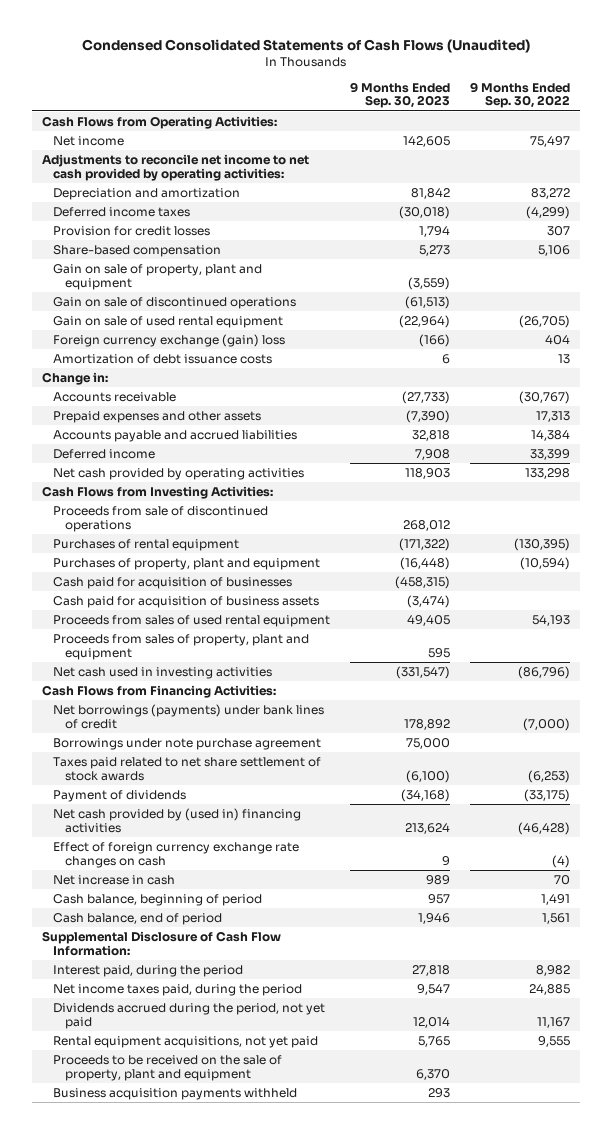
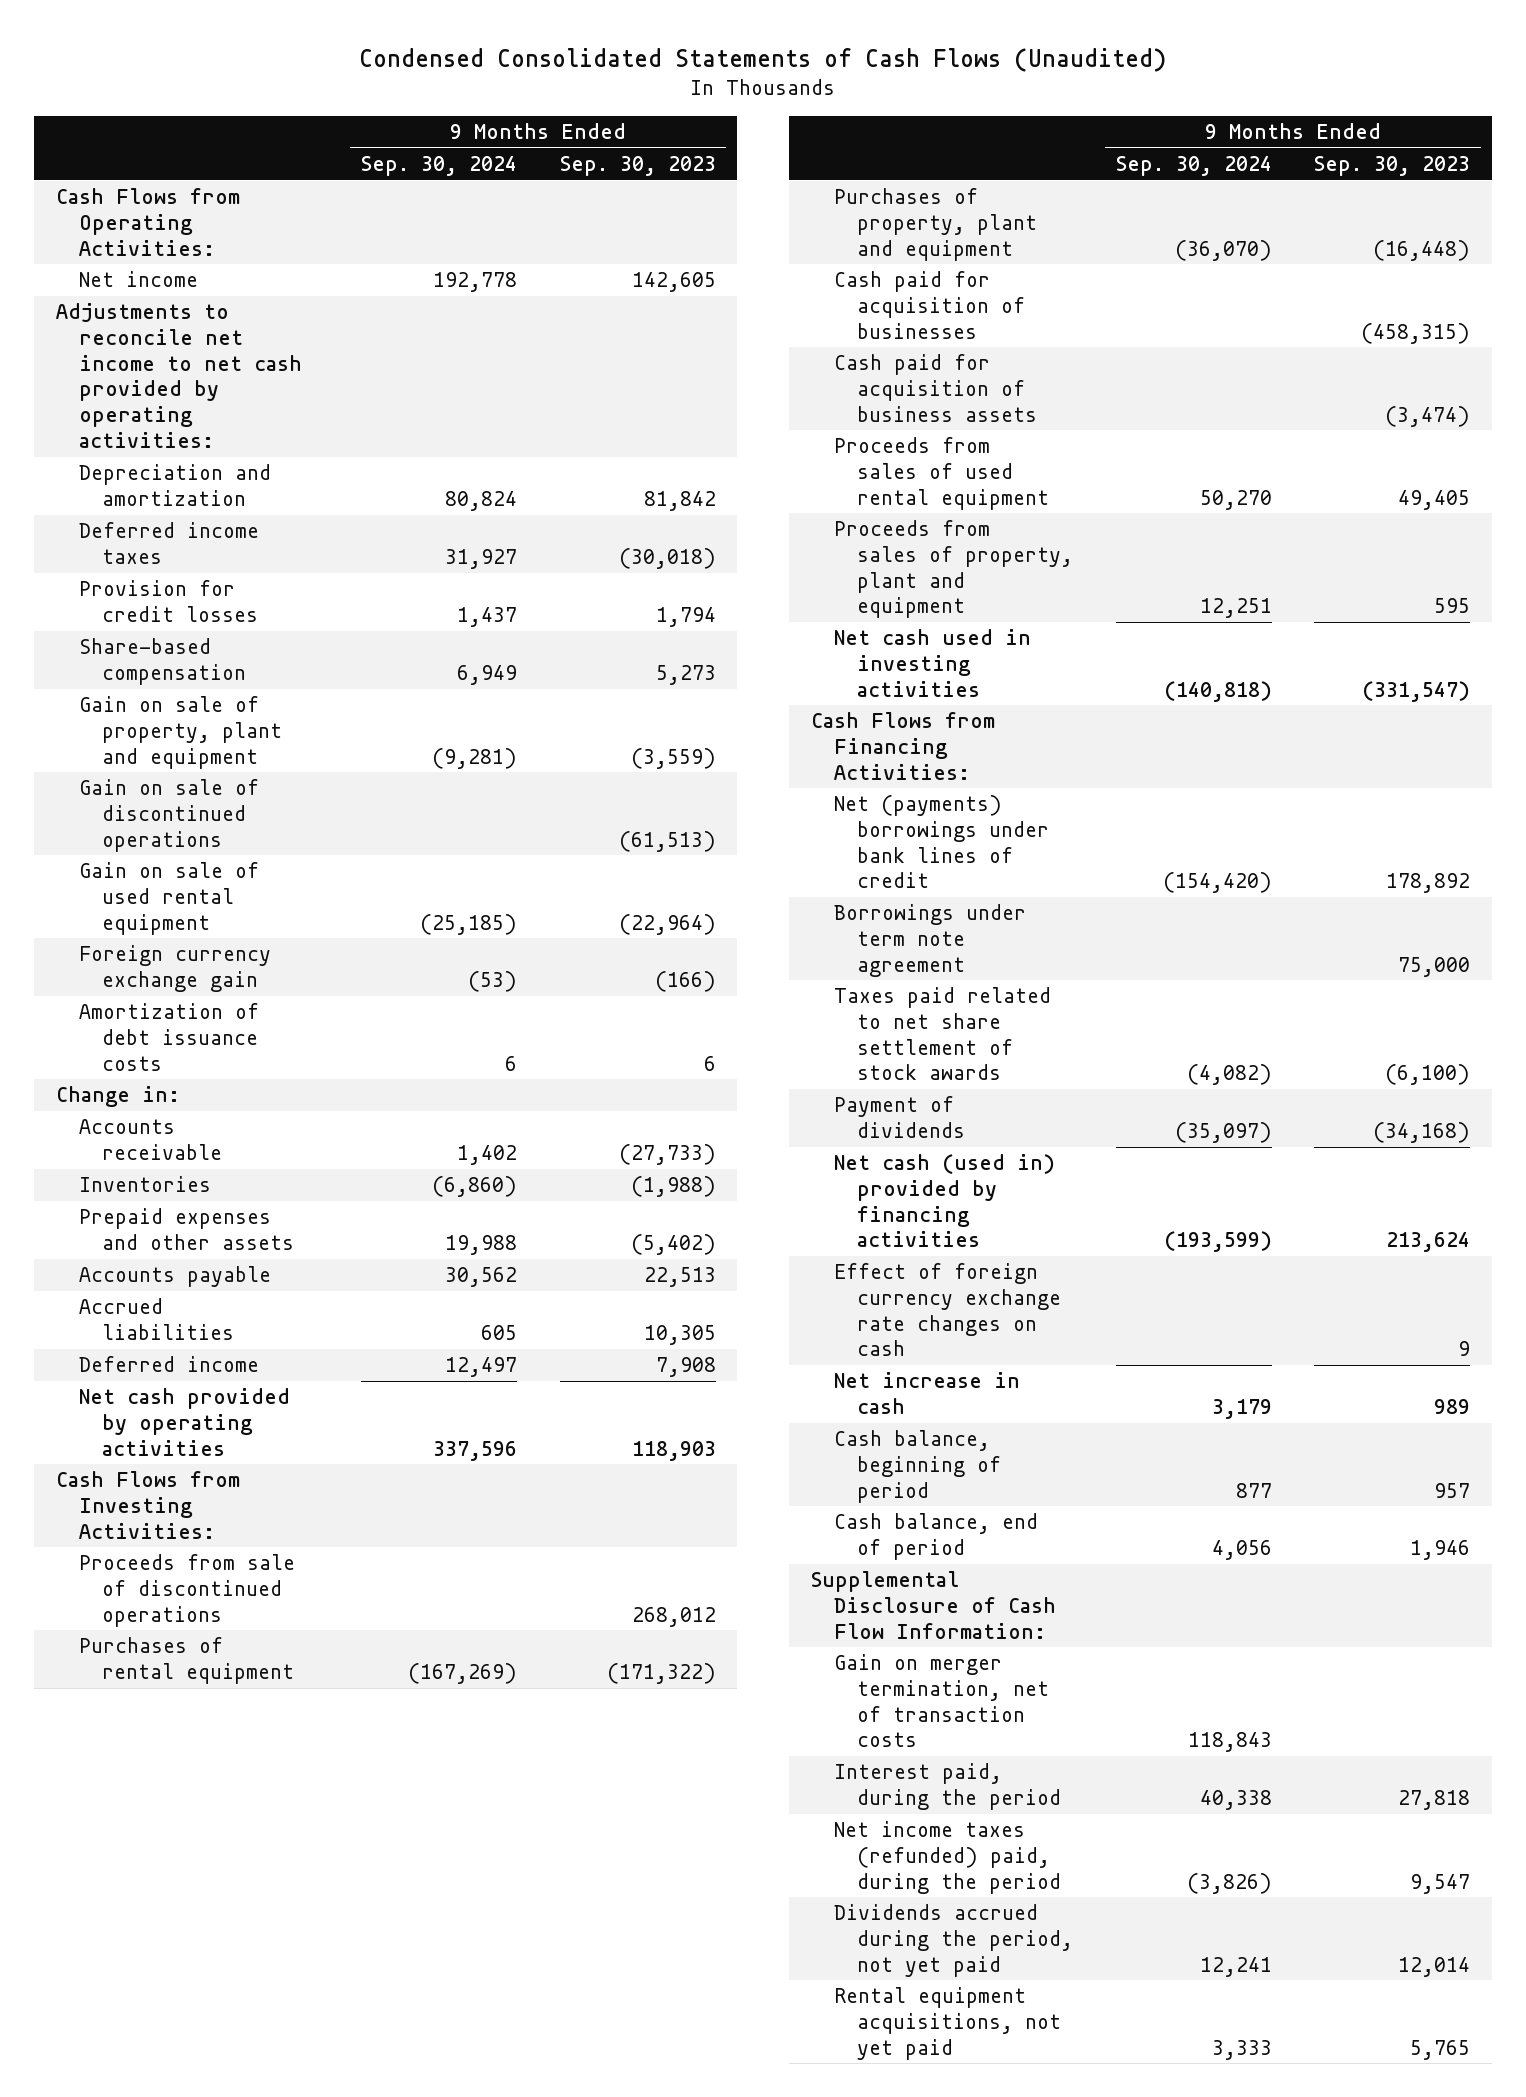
[470,81,571,109] 9 Months Ended Sep. 30, 2022 -> none
none -> [360,155,517,176] Sep. 30, 2024
[53,333,286,347] Foreign currency exchange (gain) loss -> [78,945,271,992] Foreign currency exchange gain
[53,429,298,442] Accounts payable and accrued liabilities -> none
none -> [78,1176,211,1193] Inventories
[406,409,451,423] (7,390) -> [630,1233,716,1255] (5,402)
none -> [78,1266,271,1288] Accounts payable
none -> [78,1298,235,1340] Accrued liabilities
[53,703,325,729] Net borrowings (payments) under bank lines of credit -> [833,795,1050,889] Net (payments) borrowings under bank lines of credit
[53,737,322,750] Borrowings under note purchase agreement -> [833,904,1026,977] Borrowings under term note agreement
[53,807,302,833] Net cash provided by (used in) financing activities -> [833,1154,1055,1248] Net cash (used in) provided by financing activities
none -> [833,1654,1050,1748] Gain on merger termination, net of transaction costs
[53,983,303,996] Net income taxes paid, during the period -> [833,1821,1062,1894] Net income taxes (refunded) paid, during the period
[53,1054,283,1081] Proceeds to be received on the sale of property, plant and equipment -> none
[53,1087,298,1100] Business acquisition payments withheld -> none

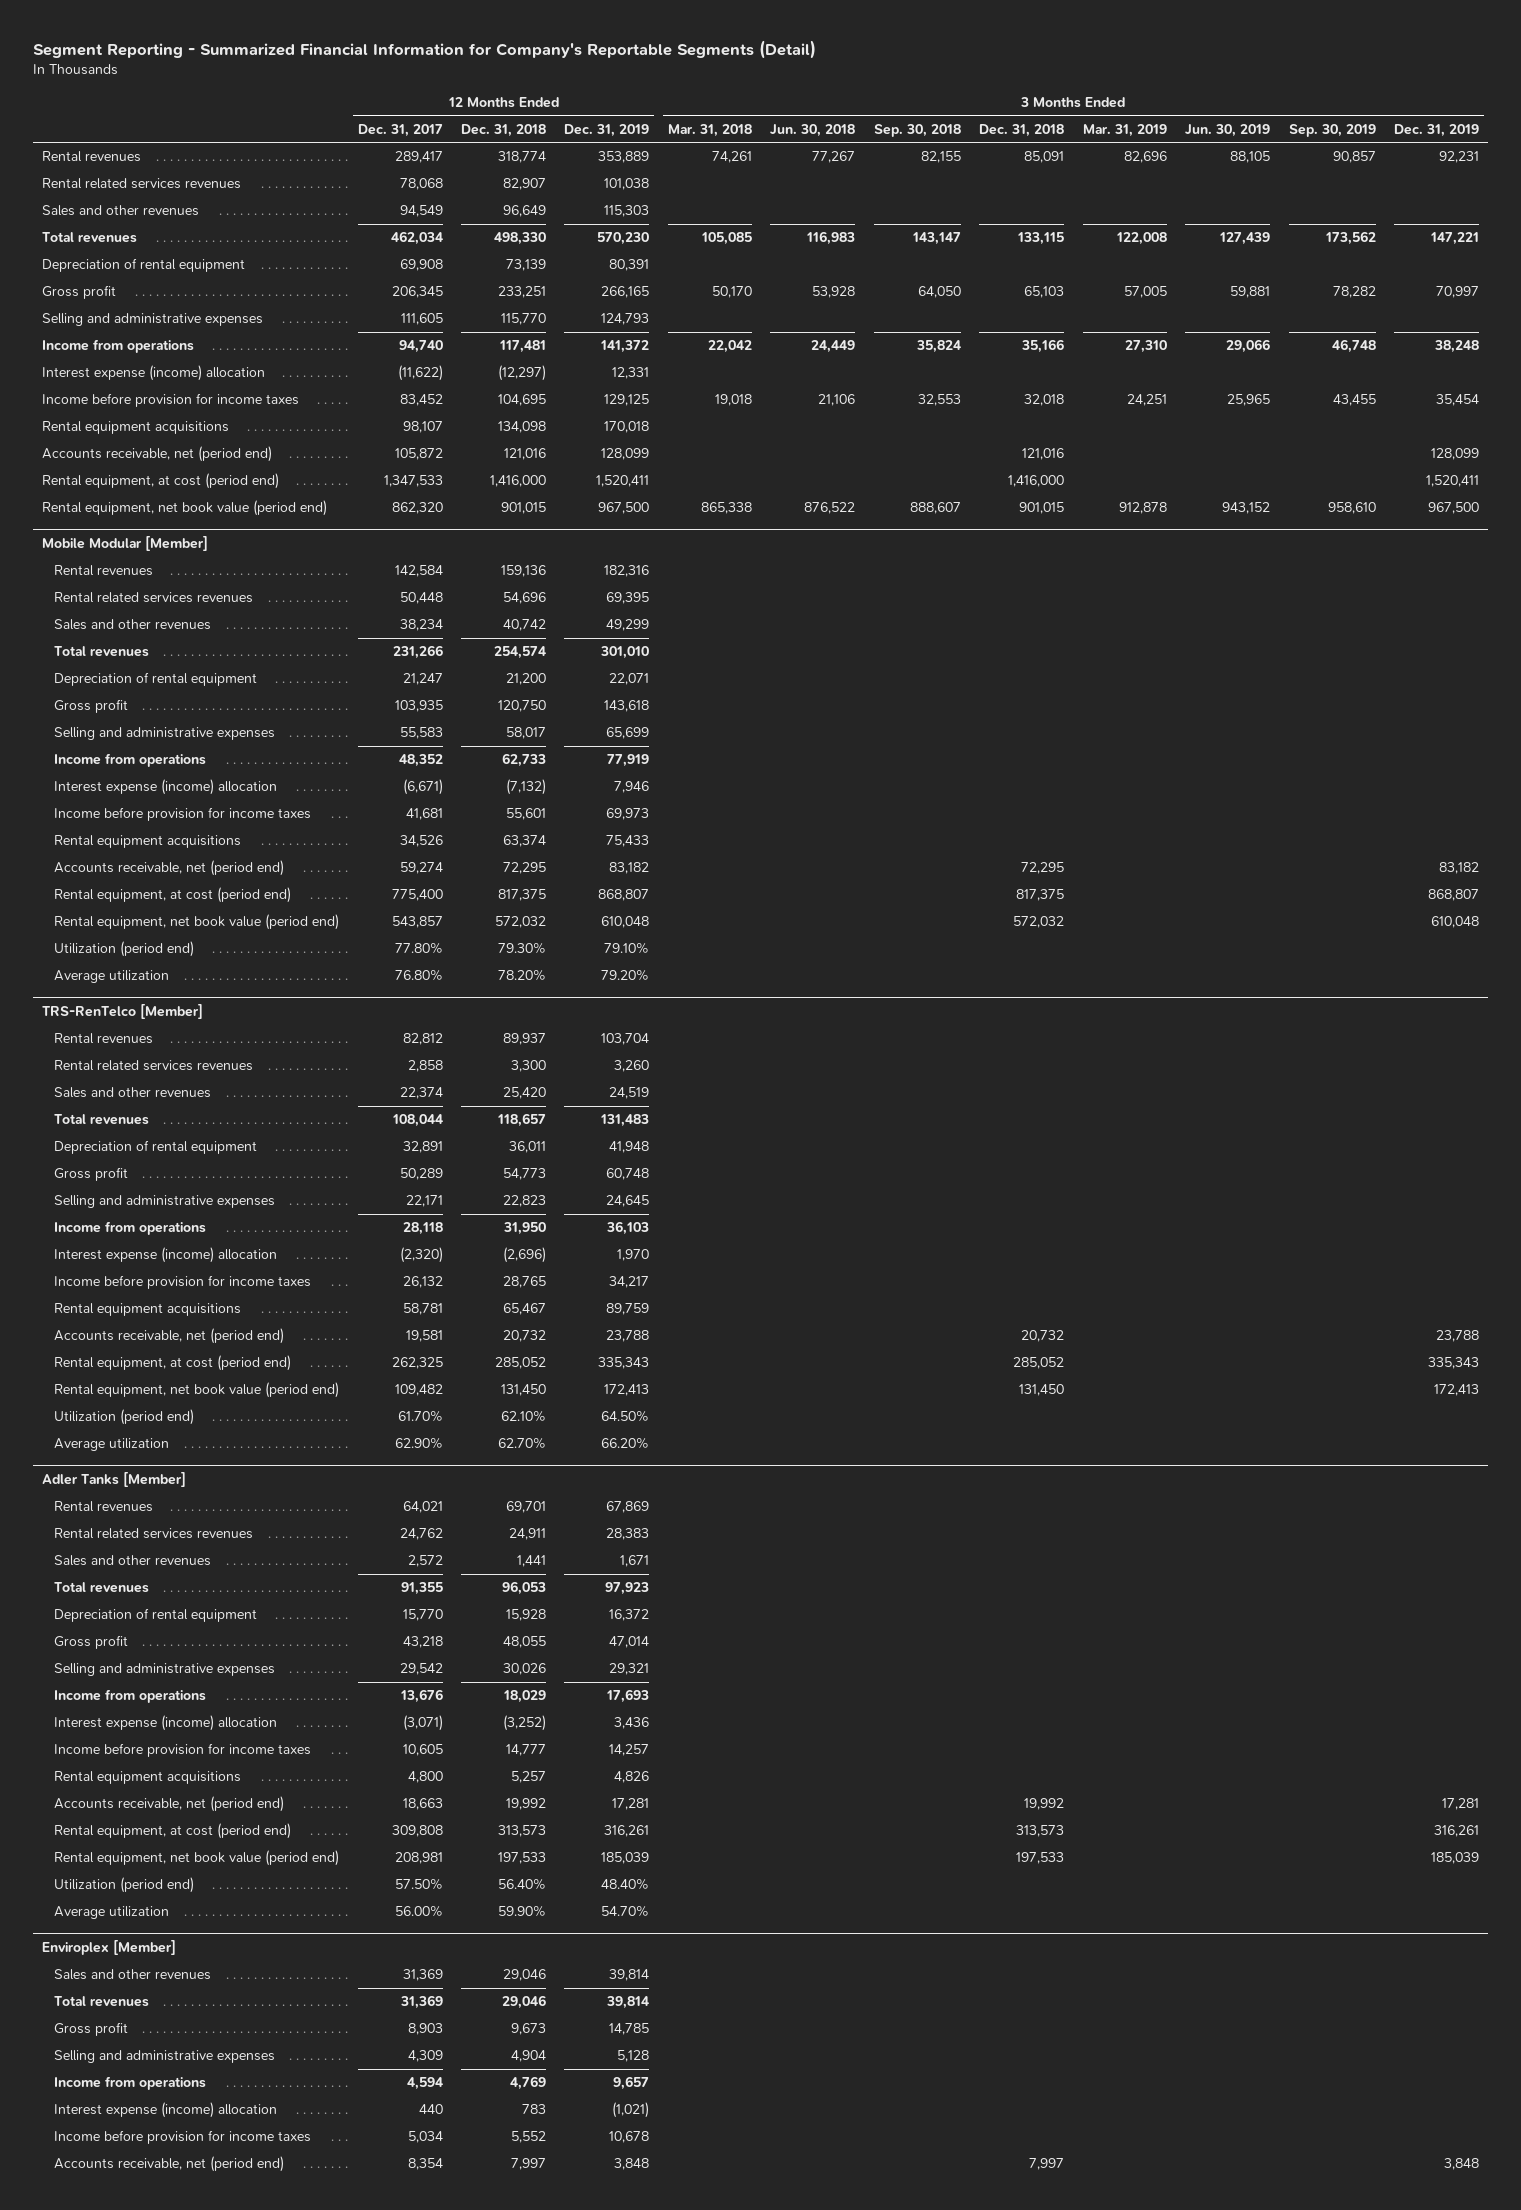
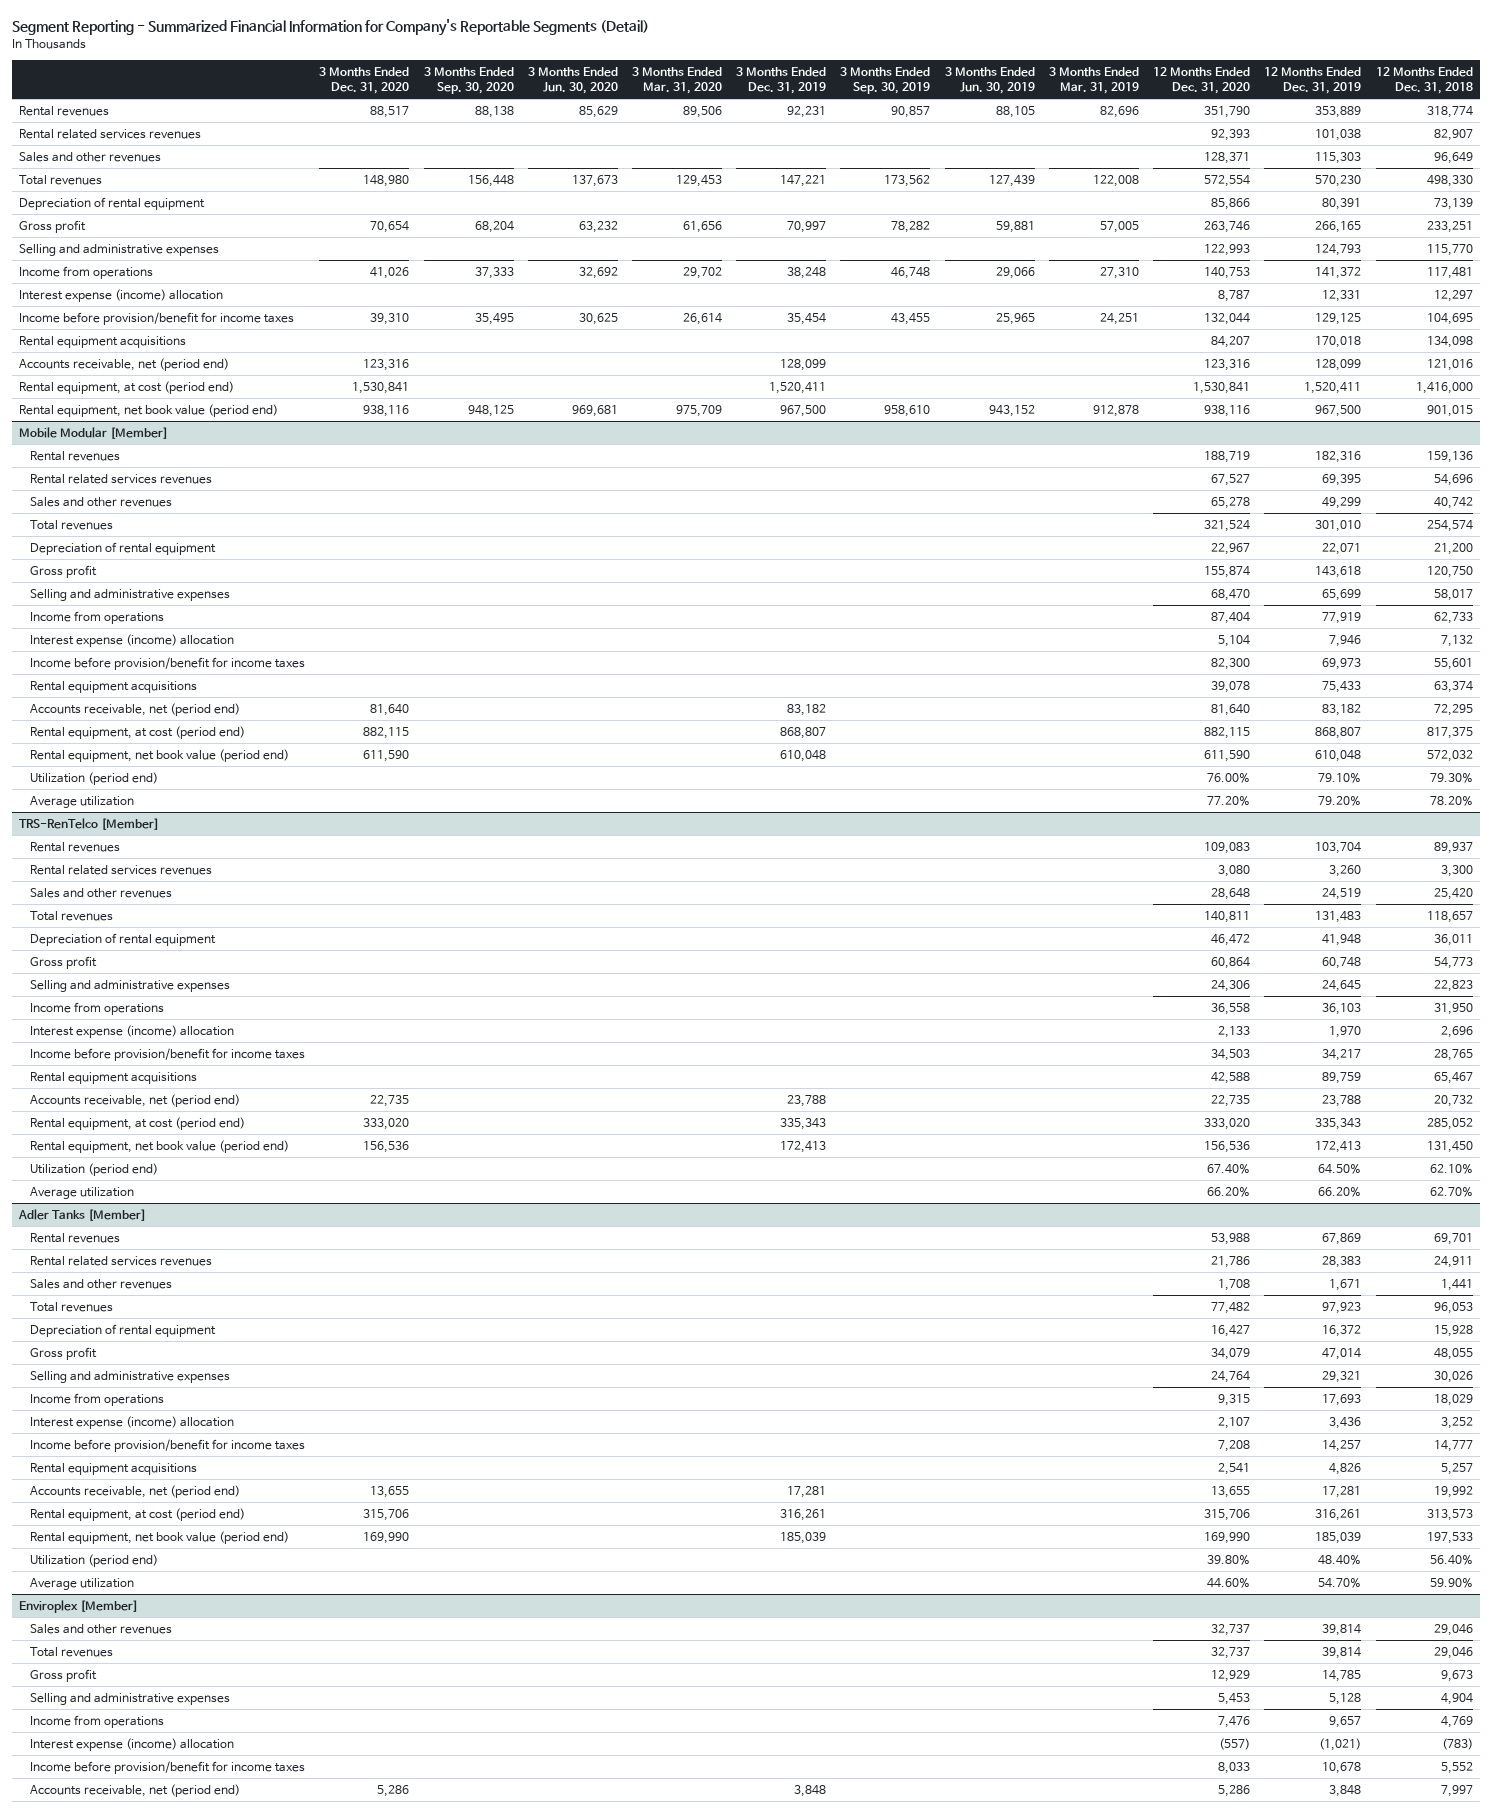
[357,123,443,137] Dec. 31, 2017 -> none
[667,123,752,137] Mar. 31, 2018 -> none
[770,123,856,137] Jun. 30, 2018 -> none
[873,123,961,137] Sep. 30, 2018 -> none
[979,123,1065,137] Dec. 31, 2018 -> none
none -> [319,67,410,94] 3 Months Ended Dec. 31, 2020
none -> [423,67,514,94] 3 Months Ended Sep. 30, 2020
none -> [527,67,618,94] 3 Months Ended Jun. 30, 2020
none -> [632,67,723,94] 3 Months Ended Mar. 31, 2020
none -> [1153,67,1251,94] 12 Months Ended Dec. 31, 2020
[498,365,547,382] (12,297) -> [1433,289,1473,302] 12,297
[42,393,300,408] Income before provision for income taxes -> [19,311,295,325] Income before provision/benefit for income taxes
[506,779,547,796] (7,132) -> [1440,634,1473,647] 7,132
[54,807,312,822] Income before provision for income taxes -> [30,656,306,670] Income before provision/benefit for income taxes
[503,1247,547,1264] (2,696) -> [1440,1025,1473,1038] 2,696
[54,1275,312,1290] Income before provision for income taxes -> [30,1047,306,1061] Income before provision/benefit for income taxes
[503,1715,547,1732] (3,252) -> [1440,1416,1473,1429] 3,252
[54,1743,312,1758] Income before provision for income taxes -> [30,1438,306,1452] Income before provision/benefit for income taxes
[522,2104,547,2115] 783 -> [1441,1737,1473,1750] (783)
[54,2130,312,2145] Income before provision for income taxes -> [30,1760,306,1774] Income before provision/benefit for income taxes

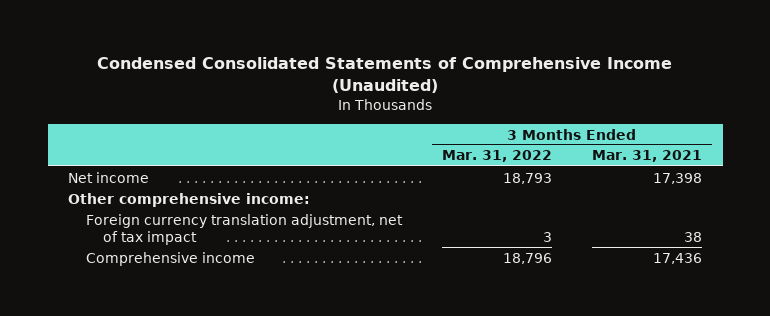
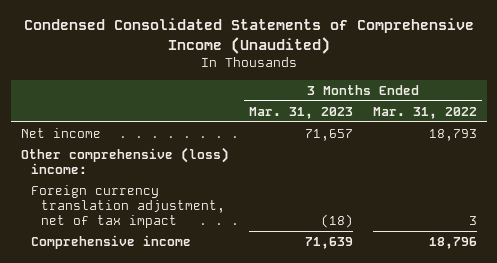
[592,150,703,163] Mar. 31, 2021 -> none
none -> [248,106,353,119] Mar. 31, 2023
[67,192,310,207] Other comprehensive income: -> [20,146,229,175] Other comprehensive (loss) income:

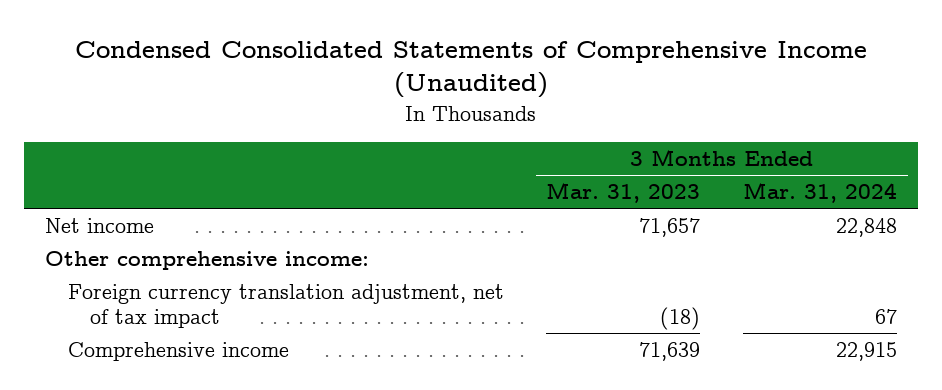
[372,106,477,119] Mar. 31, 2022 -> none
none -> [742,182,897,204] Mar. 31, 2024
[20,146,229,175] Other comprehensive (loss) income: -> [45,250,370,270] Other comprehensive income:

